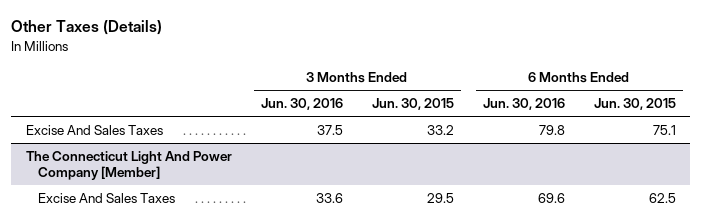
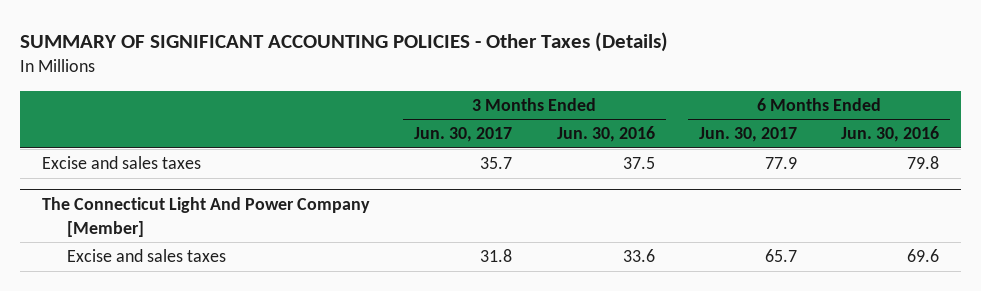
[11,20,163,36] Other Taxes (Details) -> [19,31,668,52] SUMMARY OF SIGNIFICANT ACCOUNTING POLICIES - Other Taxes (Details)
[371,98,454,111] Jun. 30, 2015 -> none
[593,98,676,111] Jun. 30, 2015 -> none
none -> [414,127,513,143] Jun. 30, 2017
none -> [698,127,797,143] Jun. 30, 2017
[25,124,163,135] Excise And Sales Taxes -> [41,156,201,170] Excise and sales taxes
[38,192,176,203] Excise And Sales Taxes -> [67,249,227,263] Excise and sales taxes

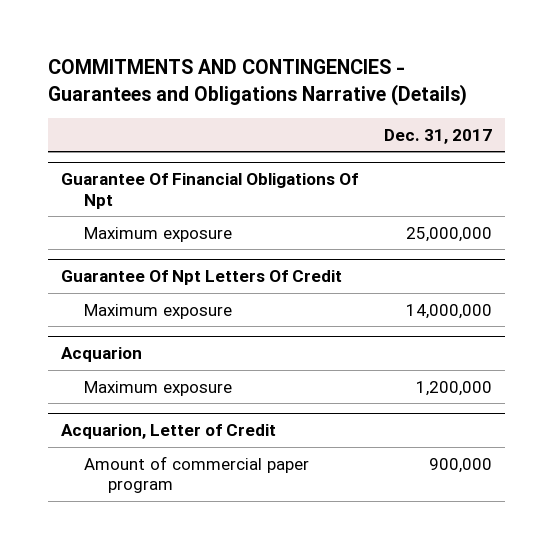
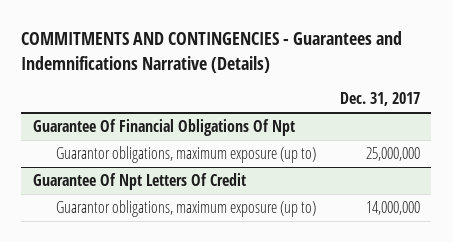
[47,59,467,106] COMMITMENTS AND CONTINGENCIES - Guarantees and Obligations Narrative (Details) -> [21,31,403,73] COMMITMENTS AND CONTINGENCIES - Guarantees and Indemnifications Narrative (Details)
[84,226,233,242] Maximum exposure -> [55,145,316,163] Guarantor obligations, maximum exposure (up to)
[60,347,142,363] Acquarion -> none
[84,380,233,396] Maximum exposure -> none
[60,424,276,440] Acquarion, Letter of Credit -> none
[84,455,310,494] Amount of commercial paper program -> none
[84,303,233,319] Maximum exposure -> [55,199,316,217] Guarantor obligations, maximum exposure (up to)

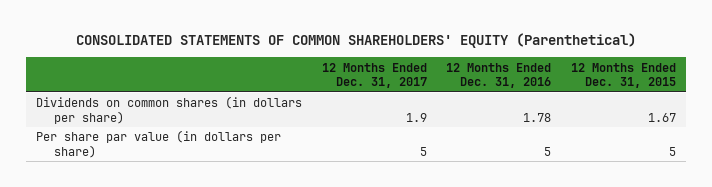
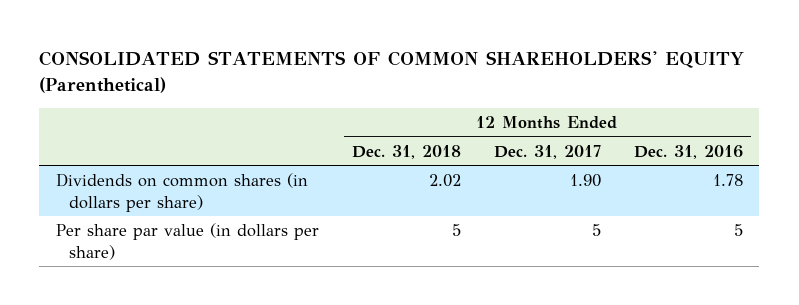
[570,62,676,89] 12 Months Ended Dec. 31, 2015 -> none
none -> [351,144,461,159] Dec. 31, 2018
[405,112,427,122] 1.9 -> [569,173,601,187] 1.90

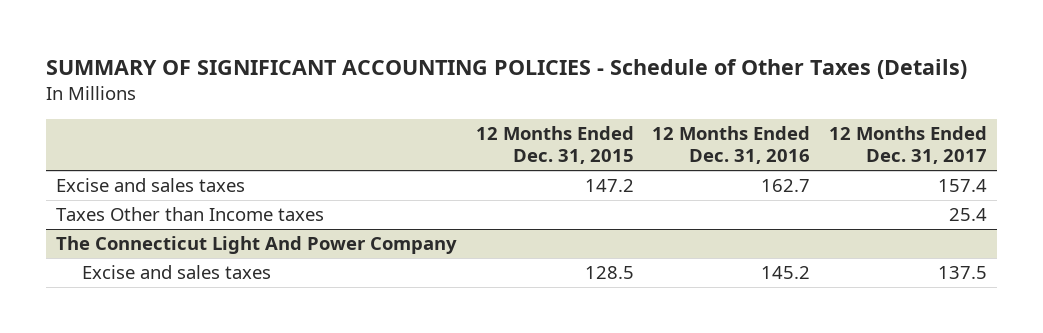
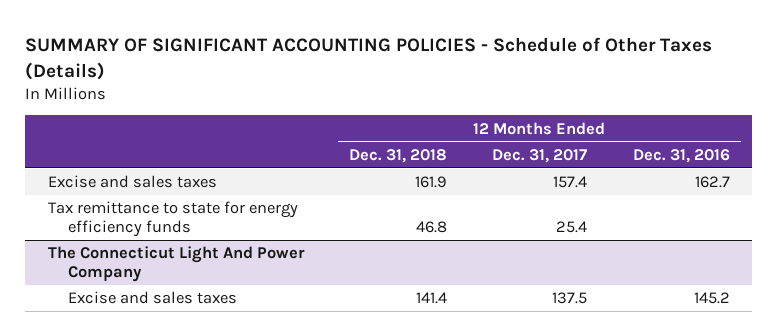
[475,125,634,165] 12 Months Ended Dec. 31, 2015 -> none
none -> [349,148,448,163] Dec. 31, 2018
[55,207,324,222] Taxes Other than Income taxes -> [48,201,299,238] Tax remittance to state for energy efficiency funds

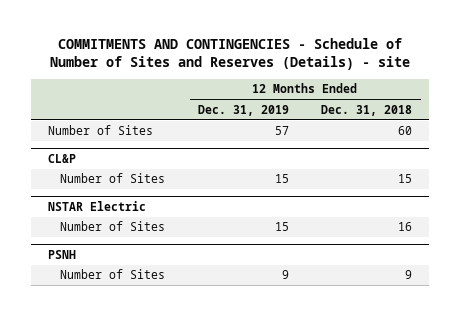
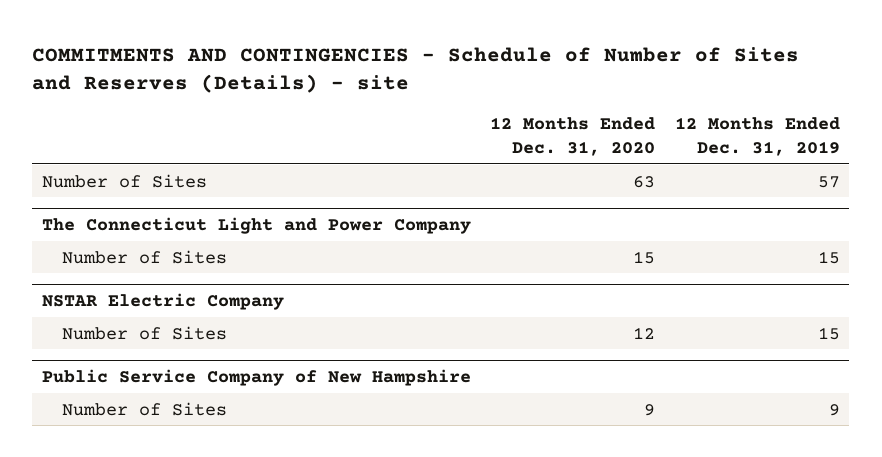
[321,104,413,116] Dec. 31, 2018 -> none
none -> [490,117,656,156] 12 Months Ended Dec. 31, 2020
[47,153,76,163] CL&P -> [41,217,471,235] The Connecticut Light and Power Company
[47,200,146,211] NSTAR Electric -> [41,293,284,311] NSTAR Electric Company
[47,249,76,259] PSNH -> [41,369,471,387] Public Service Company of New Hampshire

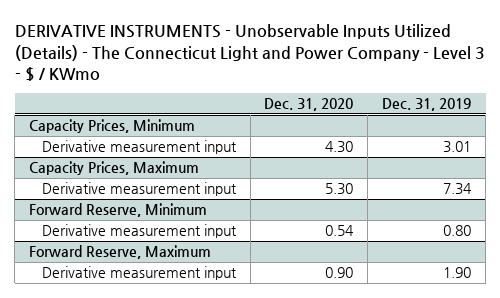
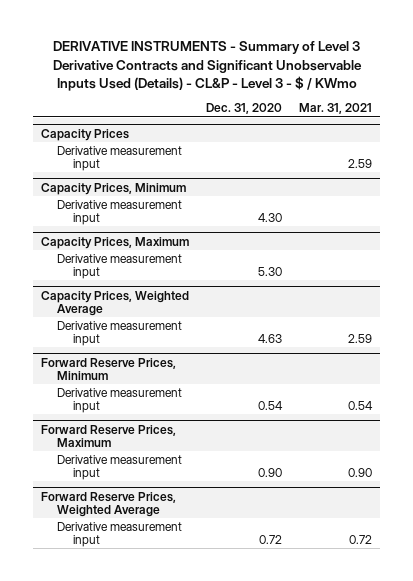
[14,24,485,82] DERIVATIVE INSTRUMENTS - Unobservable Inputs Utilized (Details) - The Connecticut Light and Power Company - Level 3 - $ / KWmo -> [52,41,362,91] DERIVATIVE INSTRUMENTS - Summary of Level 3 Derivative Contracts and Significant Unobservable Inputs Used (Details) - CL&P - Level 3 - $ / KWmo
[382,98,472,112] Dec. 31, 2019 -> none
none -> [298,103,372,115] Mar. 31, 2021
none -> [41,128,130,141] Capacity Prices
none -> [57,145,183,172] Derivative measurement input
none -> [41,290,190,317] Capacity Prices, Weighted Average
none -> [57,320,183,347] Derivative measurement input
[29,203,208,218] Forward Reserve, Minimum -> [41,357,177,381] Forward Reserve Prices, Minimum
[29,245,212,260] Forward Reserve, Maximum -> [41,424,177,448] Forward Reserve Prices, Maximum
none -> [41,491,177,518] Forward Reserve Prices, Weighted Average
none -> [57,521,183,548] Derivative measurement input

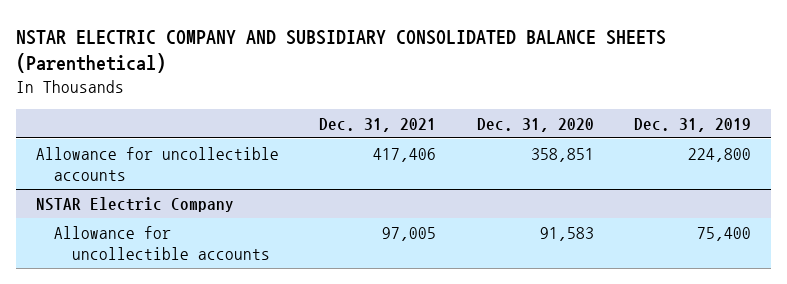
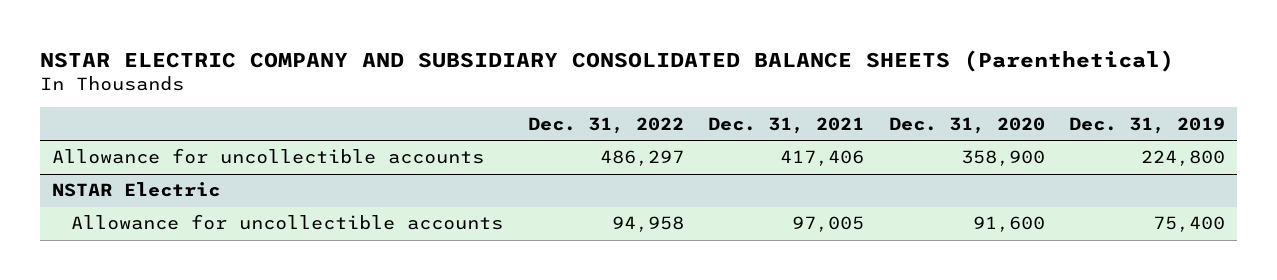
none -> [527,116,684,134] Dec. 31, 2022
[530,147,594,162] 358,851 -> [960,150,1045,167] 358,900
[36,196,235,212] NSTAR Electric Company -> [51,182,220,198] NSTAR Electric
[539,226,594,241] 91,583 -> [972,216,1045,233] 91,600

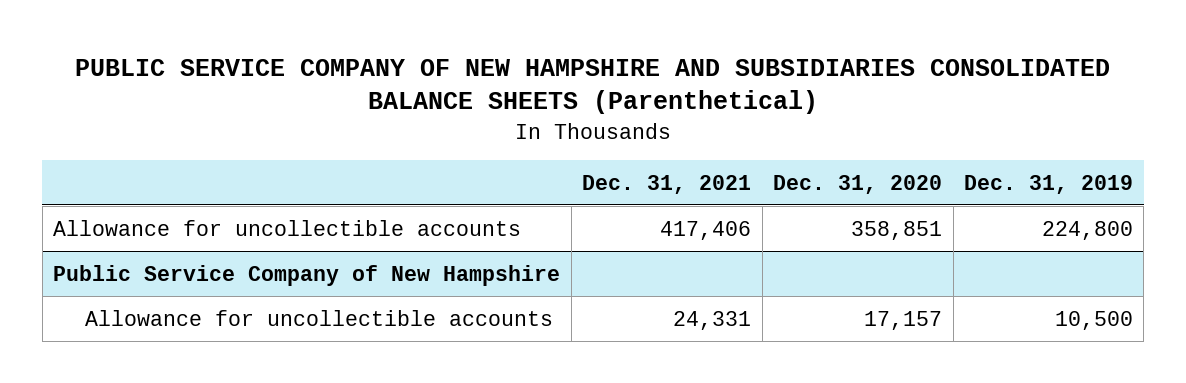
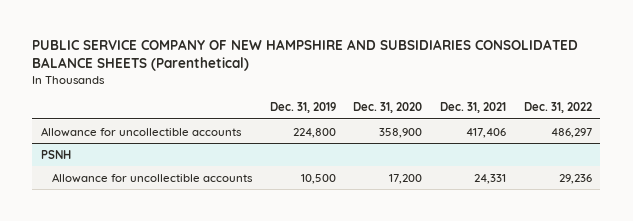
none -> [523,102,592,114] Dec. 31, 2022
[851,220,943,240] 358,851 -> [379,127,423,138] 358,900
[53,264,561,286] Public Service Company of New Hampshire -> [41,149,72,159] PSNH
[864,310,943,330] 17,157 -> [389,173,423,184] 17,200

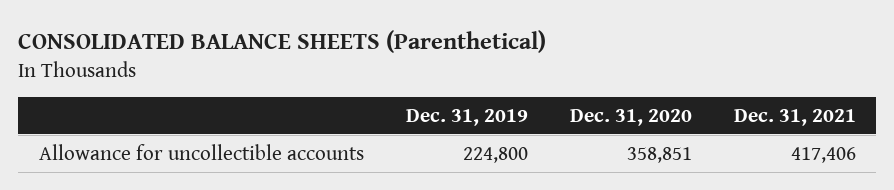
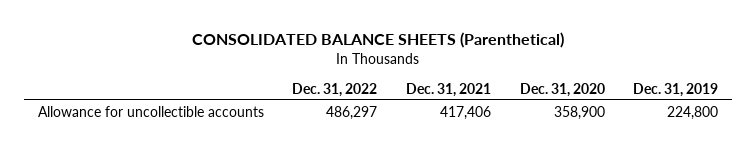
none -> [292,83,378,98] Dec. 31, 2022
[626,146,692,163] 358,851 -> [553,105,605,120] 358,900

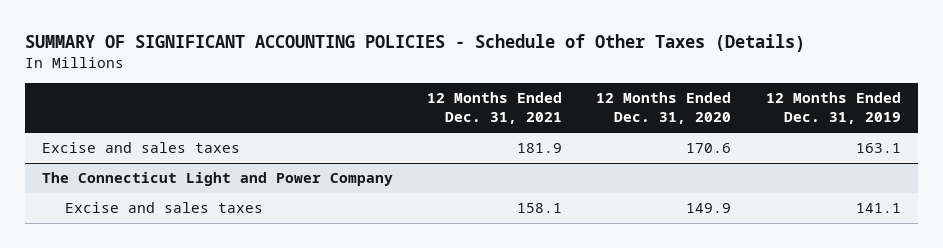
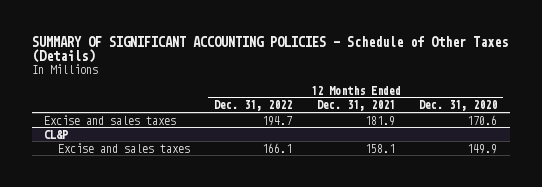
[765,92,901,125] 12 Months Ended Dec. 31, 2019 -> none
none -> [214,100,293,112] Dec. 31, 2022
[42,172,394,187] The Connecticut Light and Power Company -> [44,129,69,139] CL&P

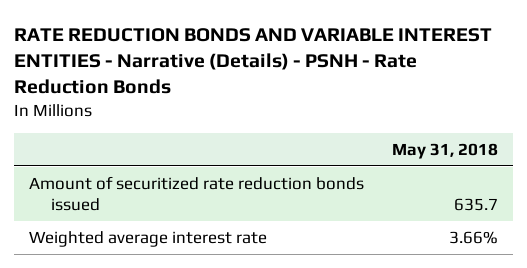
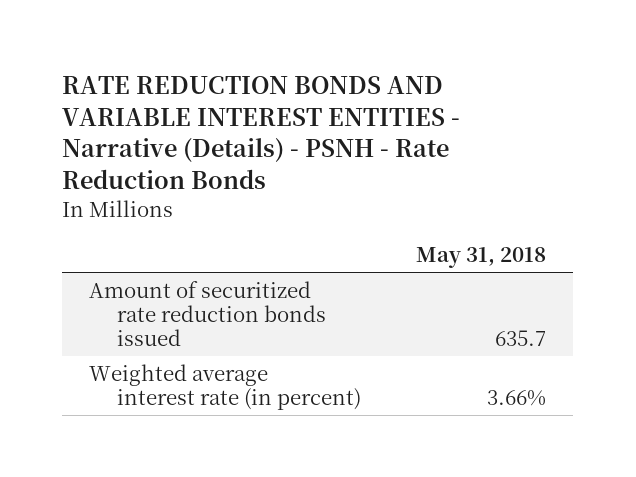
[28,230,267,247] Weighted average interest rate -> [89,363,362,410] Weighted average interest rate (in percent)

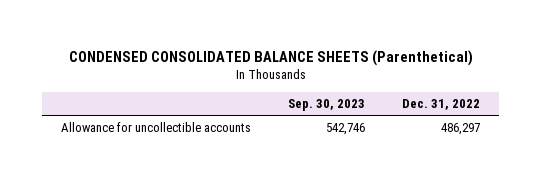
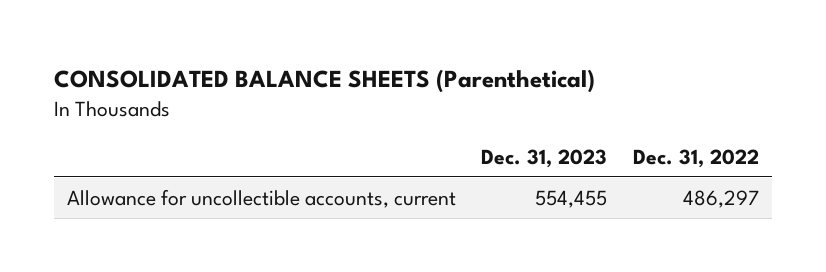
[68,50,473,67] CONDENSED CONSOLIDATED BALANCE SHEETS (Parenthetical) -> [54,69,596,94] CONSOLIDATED BALANCE SHEETS (Parenthetical)
[288,99,366,112] Sep. 30, 2023 -> none
none -> [481,148,608,168] Dec. 31, 2023
[60,121,251,132] Allowance for uncollectible accounts -> [66,188,456,208] Allowance for uncollectible accounts, current

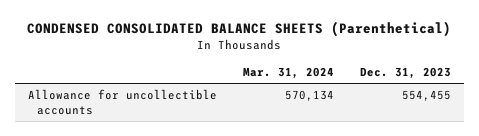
[54,69,596,94] CONSOLIDATED BALANCE SHEETS (Parenthetical) -> [27,21,452,38] CONDENSED CONSOLIDATED BALANCE SHEETS (Parenthetical)
[632,148,759,168] Dec. 31, 2022 -> none
none -> [242,66,334,79] Mar. 31, 2024
[66,188,456,208] Allowance for uncollectible accounts, current -> [27,89,217,115] Allowance for uncollectible accounts

